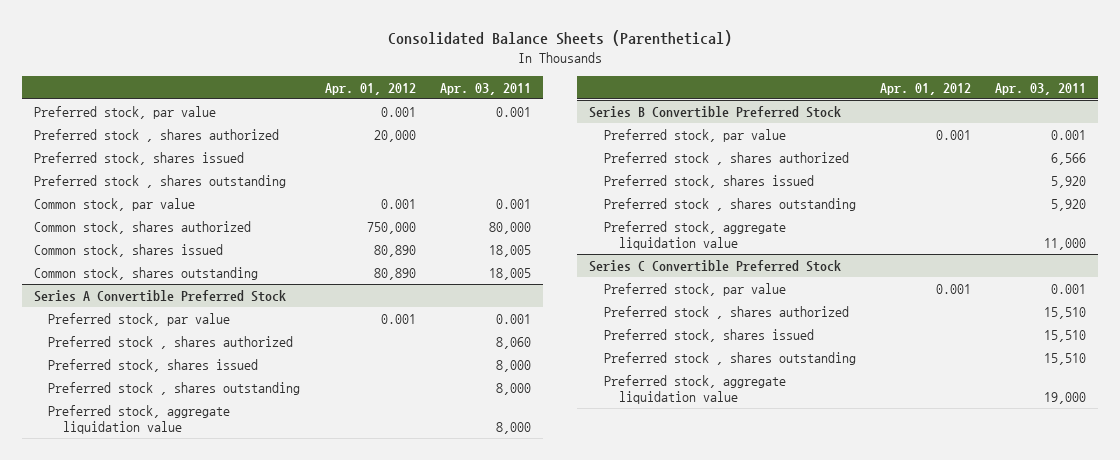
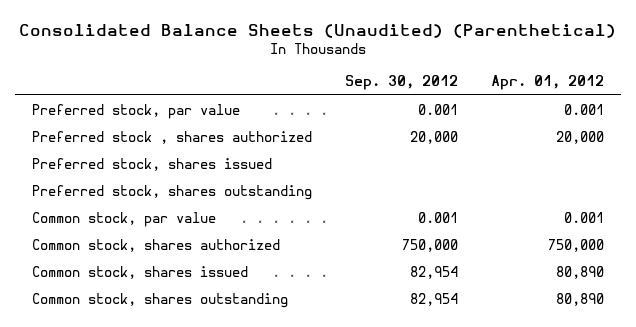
[388,30,733,47] Consolidated Balance Sheets (Parenthetical) -> [19,23,617,38] Consolidated Balance Sheets (Unaudited) (Parenthetical)
[439,82,531,95] Apr. 03, 2011 -> none
none -> [345,74,459,90] Sep. 30, 2012
[33,174,286,188] Preferred stock , shares outstanding -> [31,184,312,200] Preferred stock, shares outstanding
[33,289,286,302] Series A Convertible Preferred Stock -> none
[48,312,231,326] Preferred stock, par value -> none
[48,335,294,349] Preferred stock , shares authorized -> none
[48,358,259,372] Preferred stock, shares issued -> none
[48,381,301,395] Preferred stock , shares outstanding -> none
[48,404,231,435] Preferred stock, aggregate liquidation value -> none
[589,105,842,118] Series B Convertible Preferred Stock -> none
[604,128,787,142] Preferred stock, par value -> none
[604,151,850,165] Preferred stock , shares authorized -> none
[604,174,815,188] Preferred stock, shares issued -> none
[604,197,857,211] Preferred stock , shares outstanding -> none
[604,220,787,251] Preferred stock, aggregate liquidation value -> none
[589,259,842,272] Series C Convertible Preferred Stock -> none
[604,282,787,296] Preferred stock, par value -> none
[604,305,850,319] Preferred stock , shares authorized -> none
[604,328,815,342] Preferred stock, shares issued -> none
[604,351,857,365] Preferred stock , shares outstanding -> none
[604,374,787,405] Preferred stock, aggregate liquidation value -> none

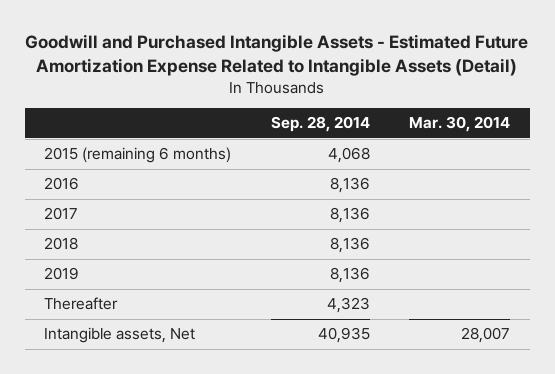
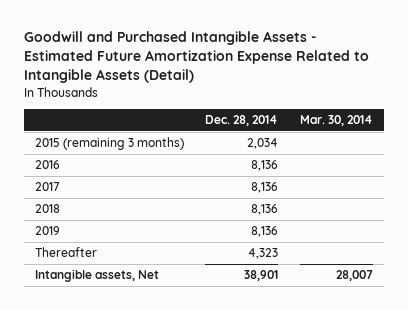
[270,116,370,133] Sep. 28, 2014 -> none
none -> [205,115,279,127] Dec. 28, 2014
[44,147,232,164] 2015 (remaining 6 months) -> [34,137,184,151] 2015 (remaining 3 months)

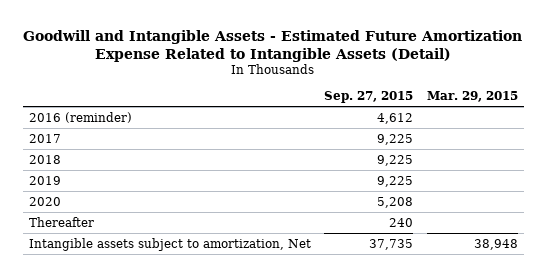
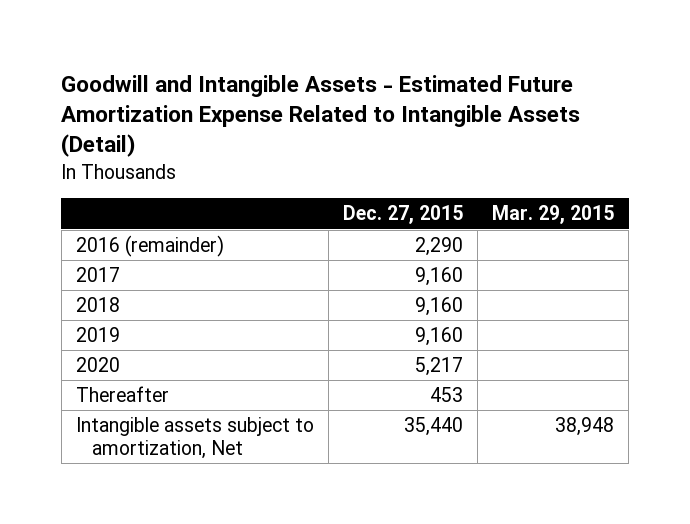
[324,91,414,104] Sep. 27, 2015 -> none
none -> [342,205,463,225] Dec. 27, 2015
[29,111,133,123] 2016 (reminder) -> [75,235,224,258] 2016 (remainder)

